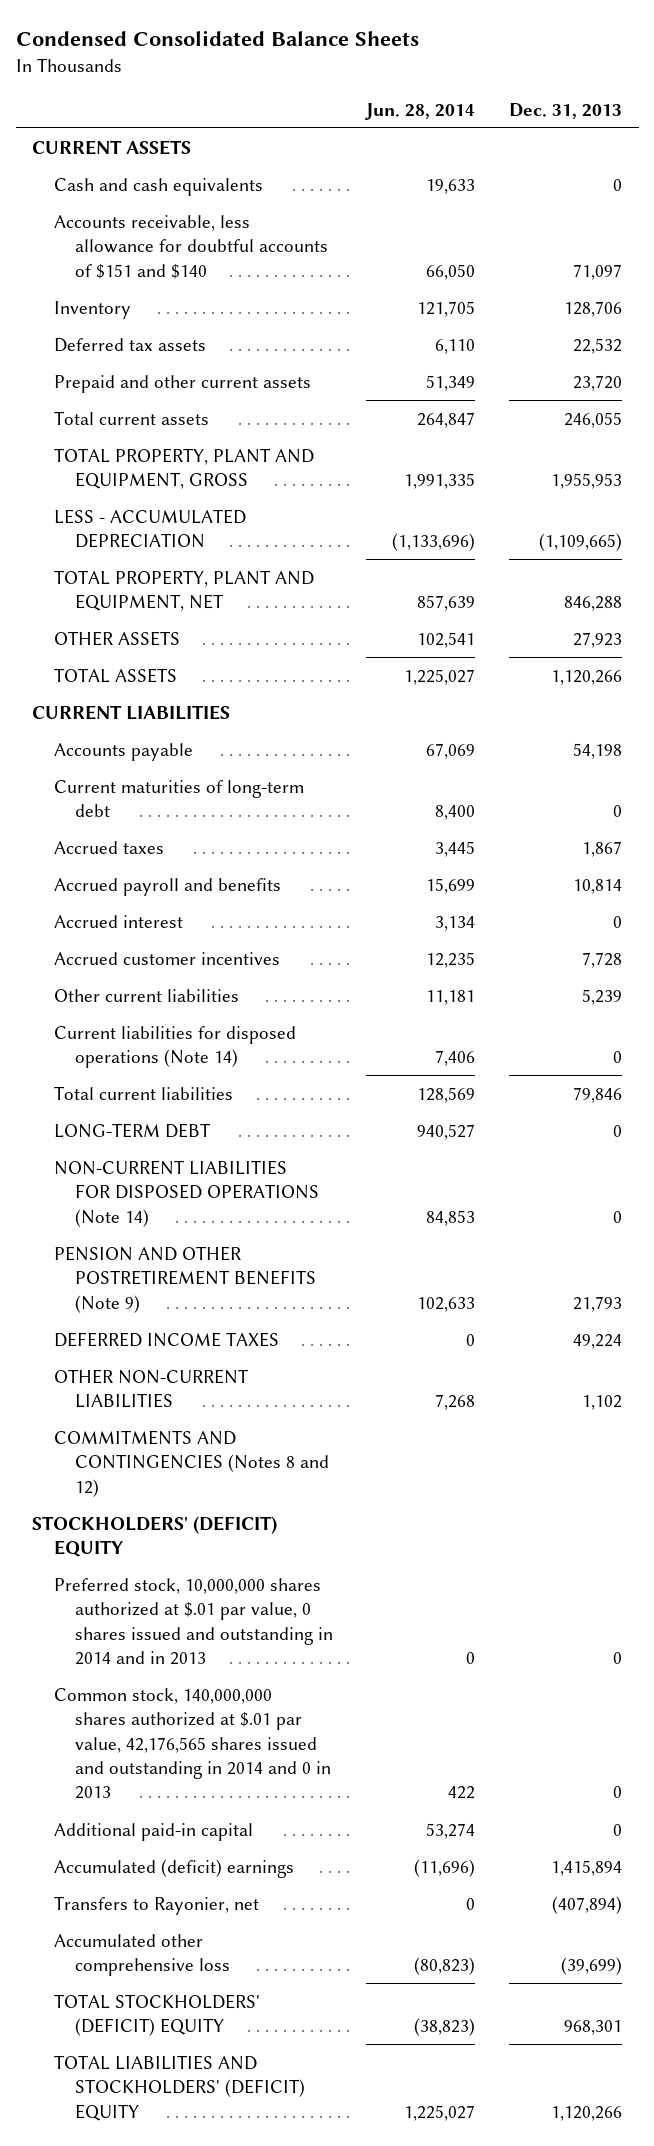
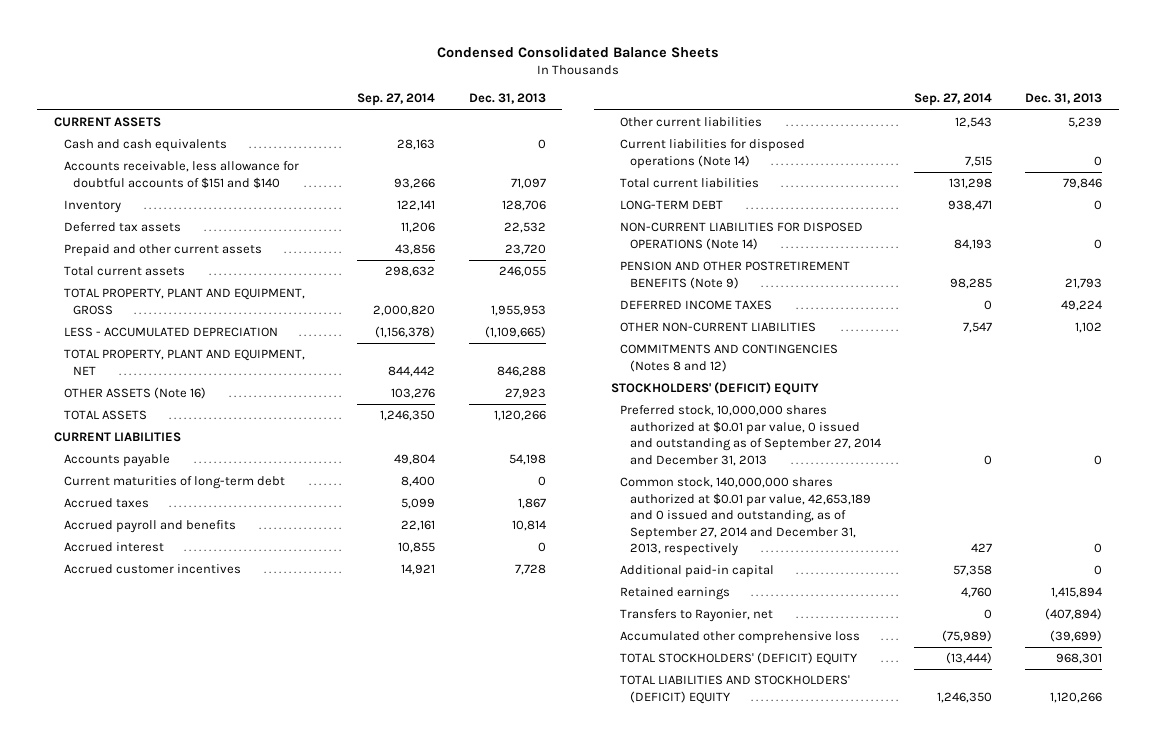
[365,102,476,120] Jun. 28, 2014 -> none
none -> [357,93,436,107] Sep. 27, 2014
[53,630,180,646] OTHER ASSETS -> [63,387,206,400] OTHER ASSETS (Note 16)
[53,1577,333,1666] Preferred stock, 10,000,000 shares authorized at $.01 par value, 0 shares issued and outstanding in 2014 and in 2013 -> [620,405,882,466] Preferred stock, 10,000,000 shares authorized at $0.01 par value, 0 issued and outstanding as of September 27, 2014 and December 31, 2013
[53,1687,331,1800] Common stock, 140,000,000 shares authorized at $.01 par value, 42,176,565 shares issued and outstanding in 2014 and 0 in 2013 -> [620,477,872,557] Common stock, 140,000,000 shares authorized at $0.01 par value, 42,653,189 and 0 issued and outstanding, as of September 27, 2014 and December 31, 2013, respectively
[53,1858,294,1878] Accumulated (deficit) earnings -> [620,587,731,601] Retained earnings

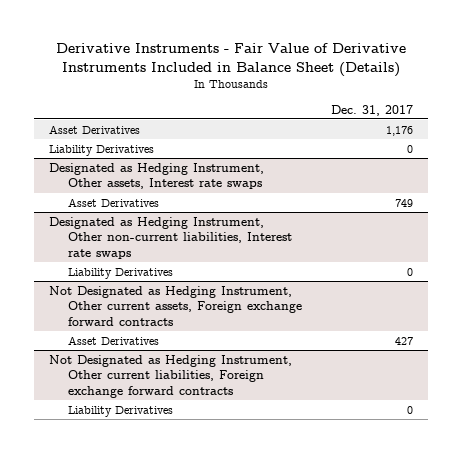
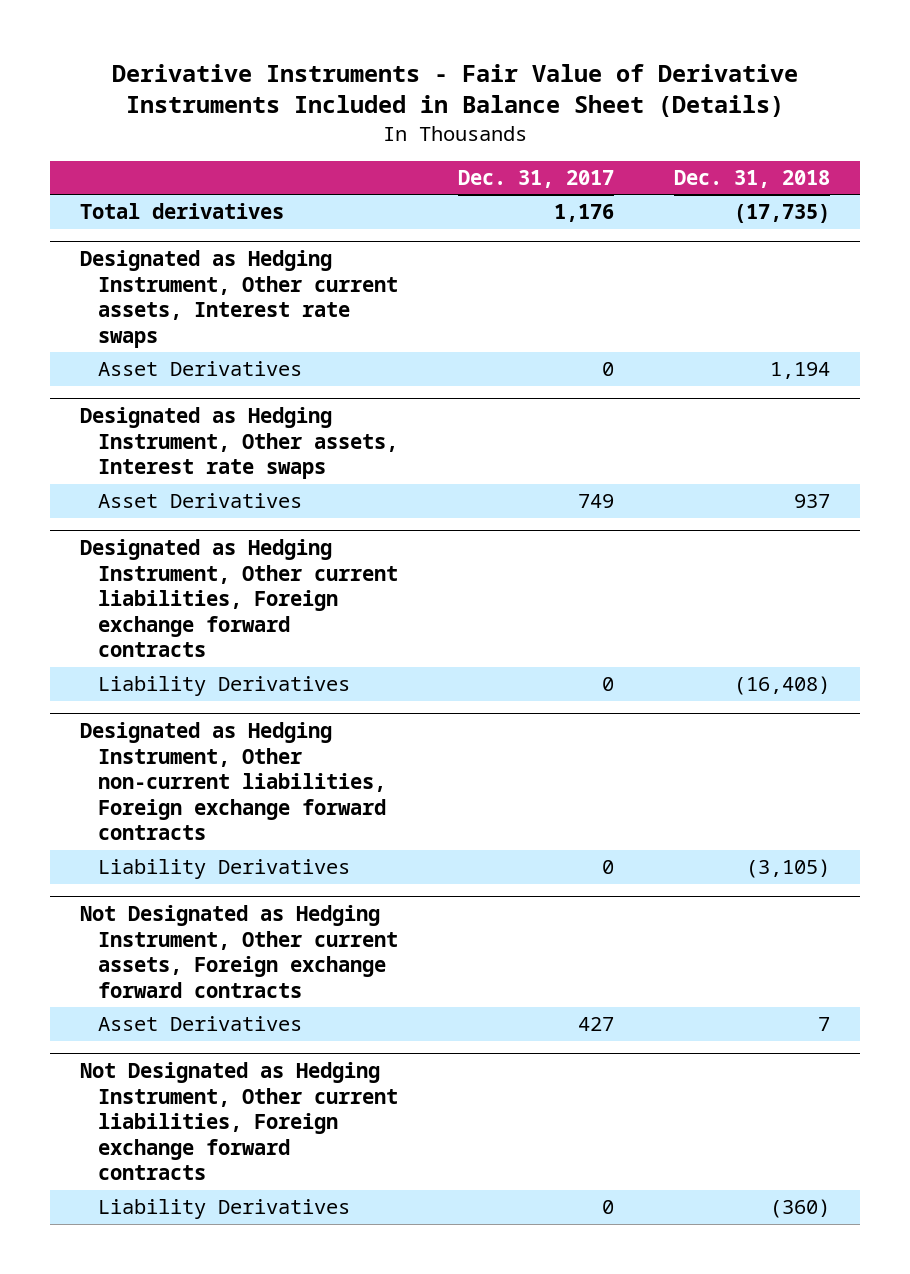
none -> [673,169,830,188] Dec. 31, 2018
[49,144,155,156] Liability Derivatives -> none
none -> [80,203,285,220] Total derivatives
none -> [80,249,398,348] Designated as Hedging Instrument, Other current assets, Interest rate swaps
[386,125,414,136] 1,176 -> [601,362,614,377] 0
[49,216,292,259] Designated as Hedging Instrument, Other non-current liabilities, Interest rate swaps -> none
none -> [80,538,398,658] Designated as Hedging Instrument, Other current liabilities, Foreign exchange forward contracts
none -> [80,721,386,841] Designated as Hedging Instrument, Other non-current liabilities, Foreign exchange forward contracts
none -> [97,859,350,880] Liability Derivatives

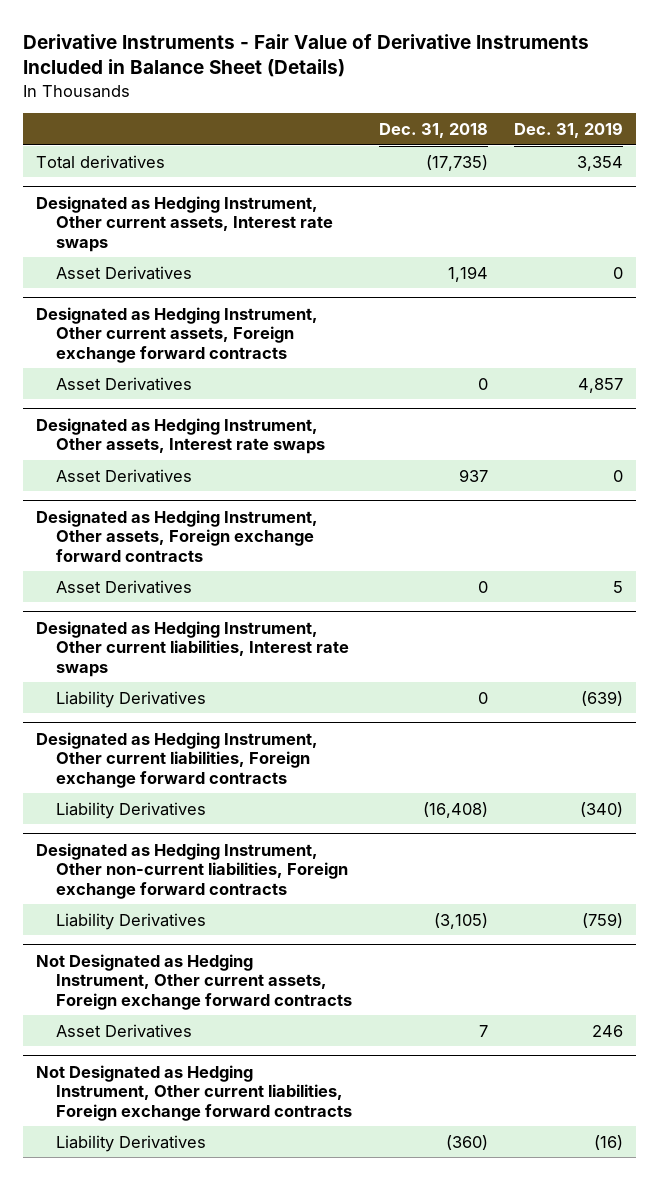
[457,169,614,188] Dec. 31, 2017 -> none
none -> [514,122,624,139] Dec. 31, 2019
none -> [36,306,319,363] Designated as Hedging Instrument, Other current assets, Foreign exchange forward contracts
none -> [56,376,193,391] Asset Derivatives
none -> [36,509,319,562] Designated as Hedging Instrument, Other assets, Foreign exchange forward contracts
none -> [56,579,193,594] Asset Derivatives
none -> [36,620,350,677] Designated as Hedging Instrument, Other current liabilities, Interest rate swaps
none -> [56,690,207,708] Liability Derivatives

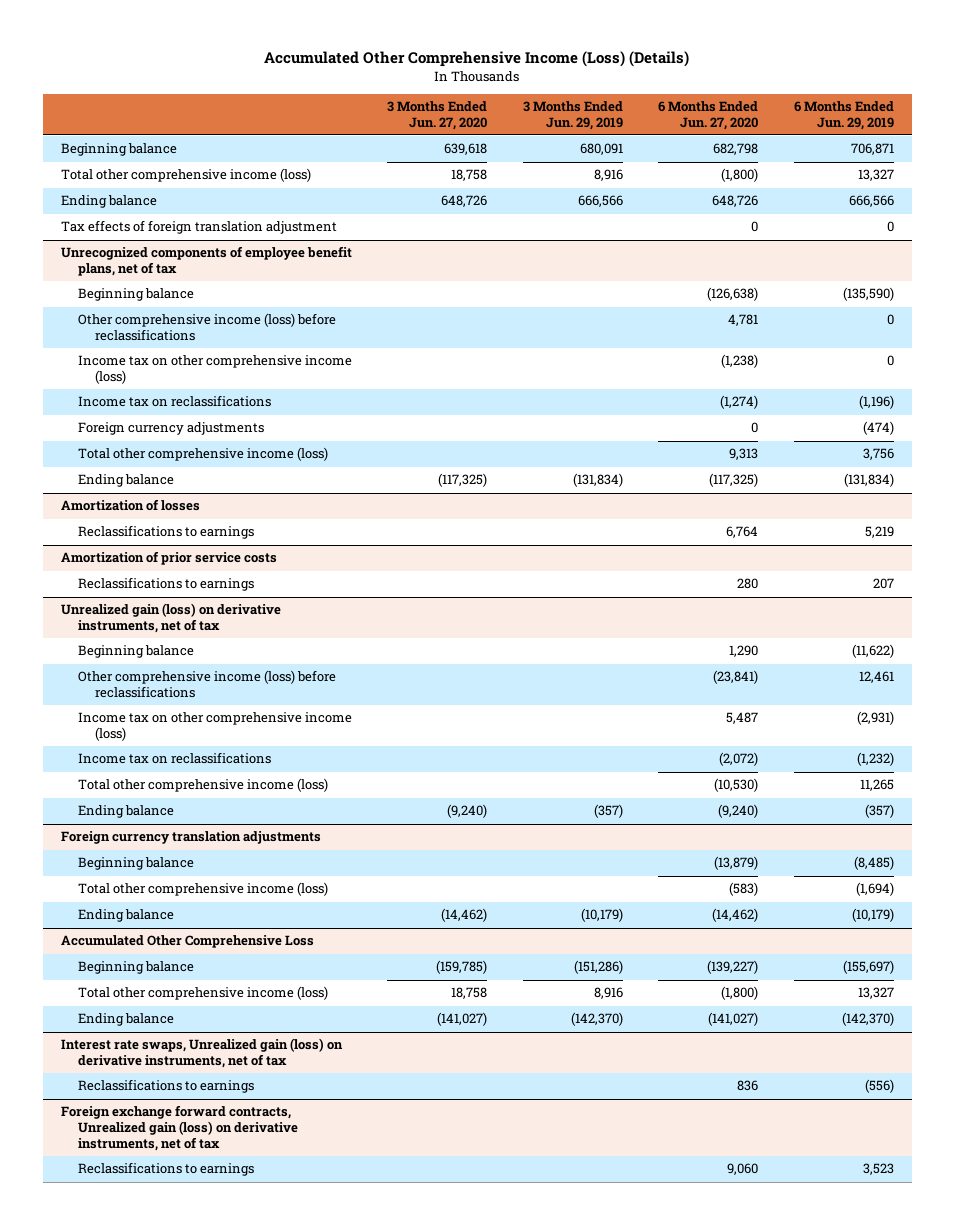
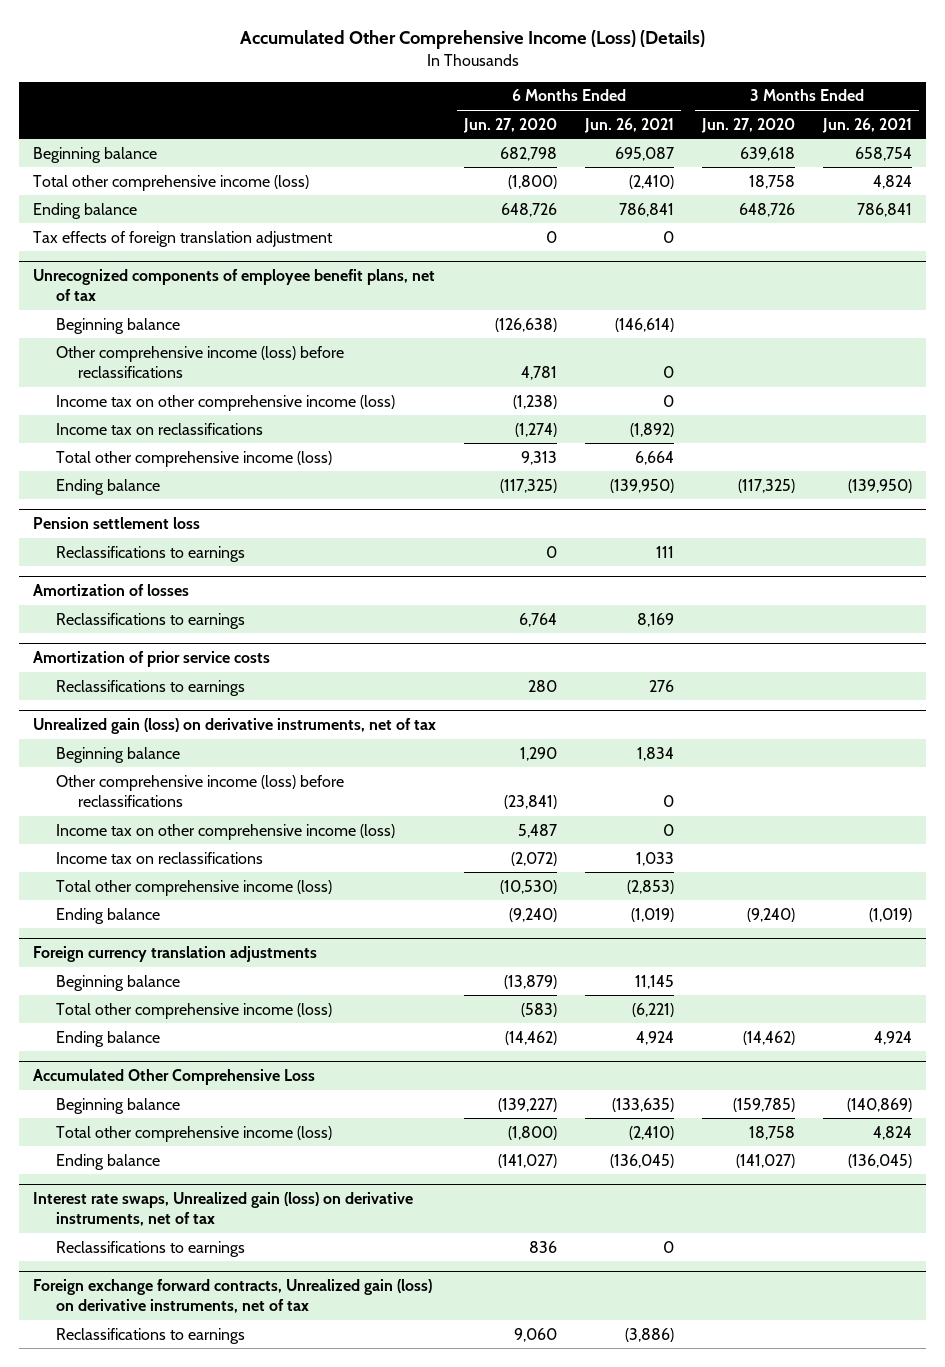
[522,101,623,130] 3 Months Ended Jun. 29, 2019 -> none
[793,101,894,130] 6 Months Ended Jun. 29, 2019 -> none
none -> [584,117,675,133] Jun. 26, 2021
none -> [821,117,912,133] Jun. 26, 2021
[77,422,264,436] Foreign currency adjustments -> none
none -> [33,516,201,529] Pension settlement loss
none -> [55,545,245,562] Reclassifications to earnings

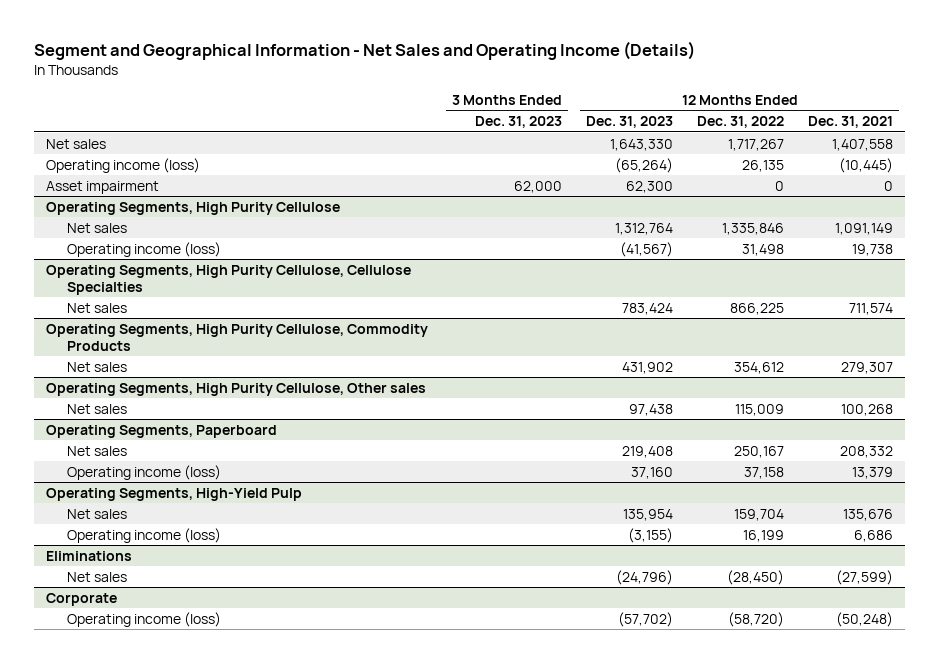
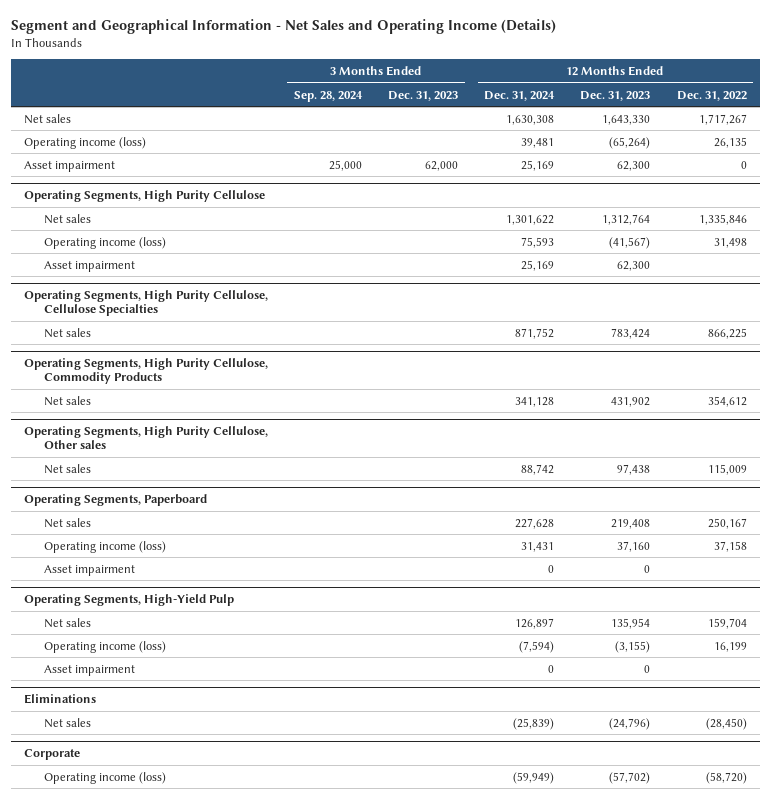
[808,116,894,129] Dec. 31, 2021 -> none
none -> [294,90,364,102] Sep. 28, 2024
none -> [484,90,556,101] Dec. 31, 2024
none -> [43,260,135,272] Asset impairment
none -> [43,564,135,576] Asset impairment
none -> [43,664,135,676] Asset impairment

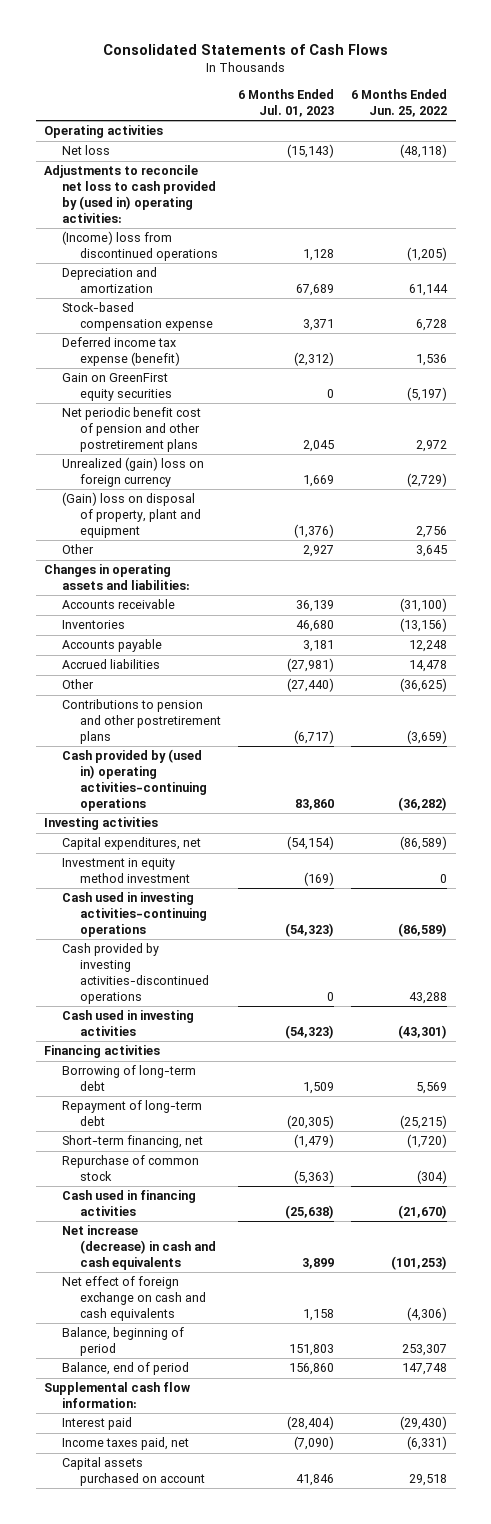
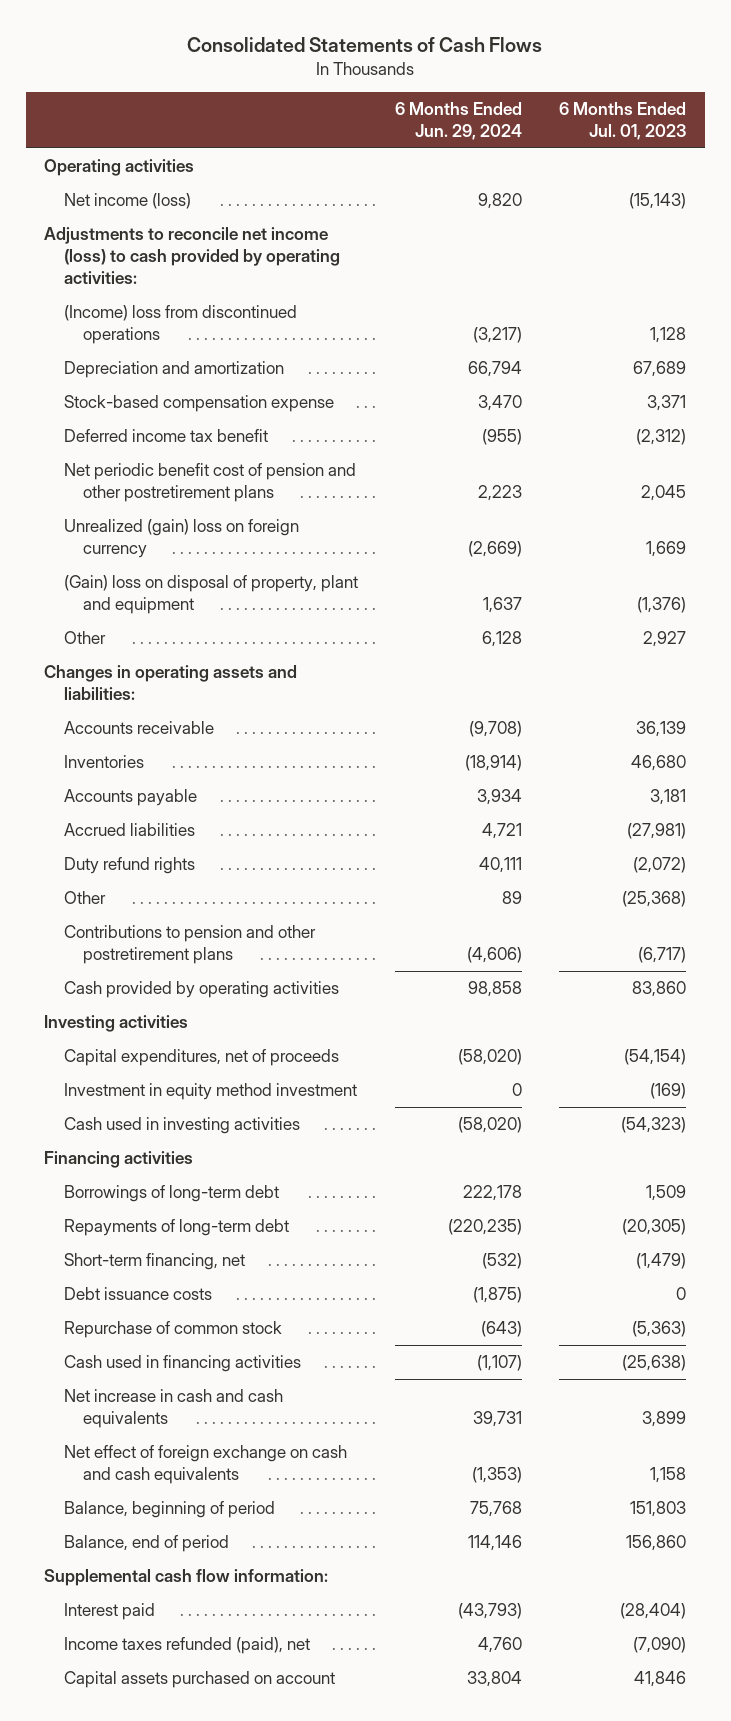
[350,89,447,117] 6 Months Ended Jun. 25, 2022 -> none
none -> [395,102,523,141] 6 Months Ended Jun. 29, 2024
[61,145,110,156] Net loss -> [63,193,191,210] Net income (loss)
[44,165,216,223] Adjustments to reconcile net loss to cash provided by (used in) operating activities: -> [44,227,340,285] Adjustments to reconcile net income (loss) to cash provided by operating activities:
[61,373,172,402] Gain on GreenFirst equity securities -> none
[61,337,180,367] Deferred income tax expense (benefit) -> [63,429,268,443] Deferred income tax benefit
none -> [63,857,195,875] Duty refund rights
[286,678,334,693] (27,440) -> [622,891,687,908] (25,368)
[61,749,207,811] Cash provided by (used in) operating activities-continuing operations -> [63,981,339,999] Cash provided by operating activities
[61,837,201,851] Capital expenditures, net -> [63,1049,339,1067] Capital expenditures, net of proceeds
[61,892,207,937] Cash used in investing activities-continuing operations -> none
[61,943,209,1004] Cash provided by investing activities-discontinued operations -> none
[61,1065,196,1092] Borrowing of long-term debt -> [63,1185,279,1203] Borrowings of long-term debt
[61,1100,202,1127] Repayment of long-term debt -> [63,1219,289,1237] Repayments of long-term debt
none -> [63,1287,212,1301] Debt issuance costs
[61,1225,216,1270] Net increase (decrease) in cash and cash equivalents -> [63,1389,283,1429] Net increase in cash and cash equivalents
[61,1437,189,1451] Income taxes paid, net -> [63,1637,310,1655] Income taxes refunded (paid), net

